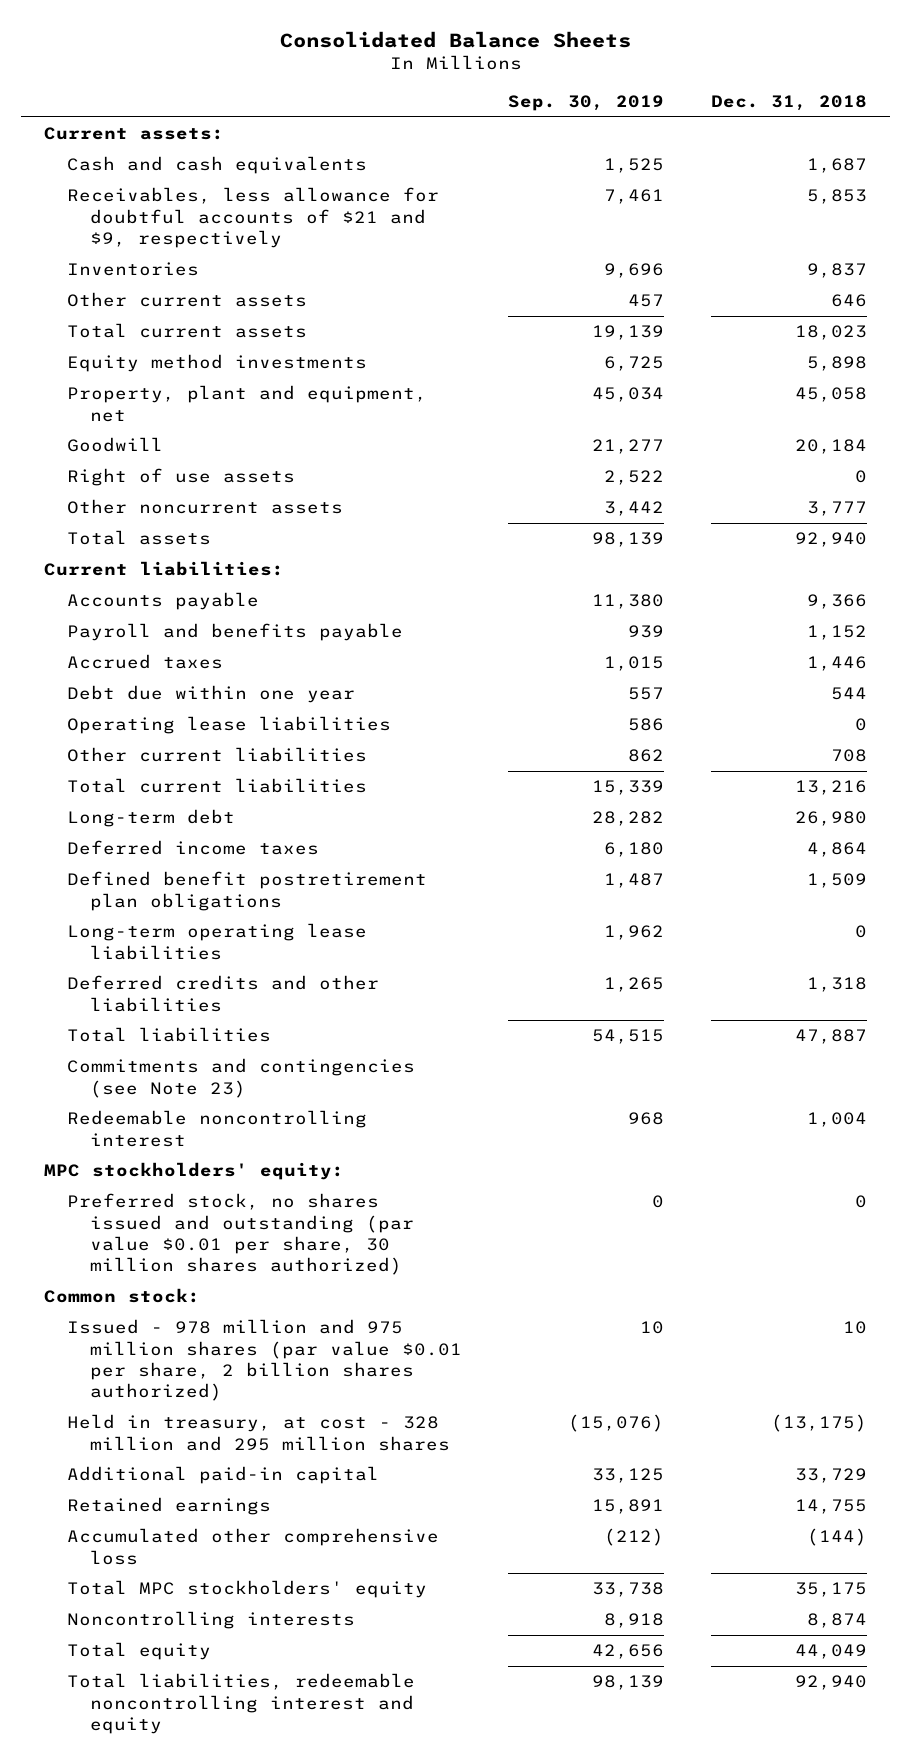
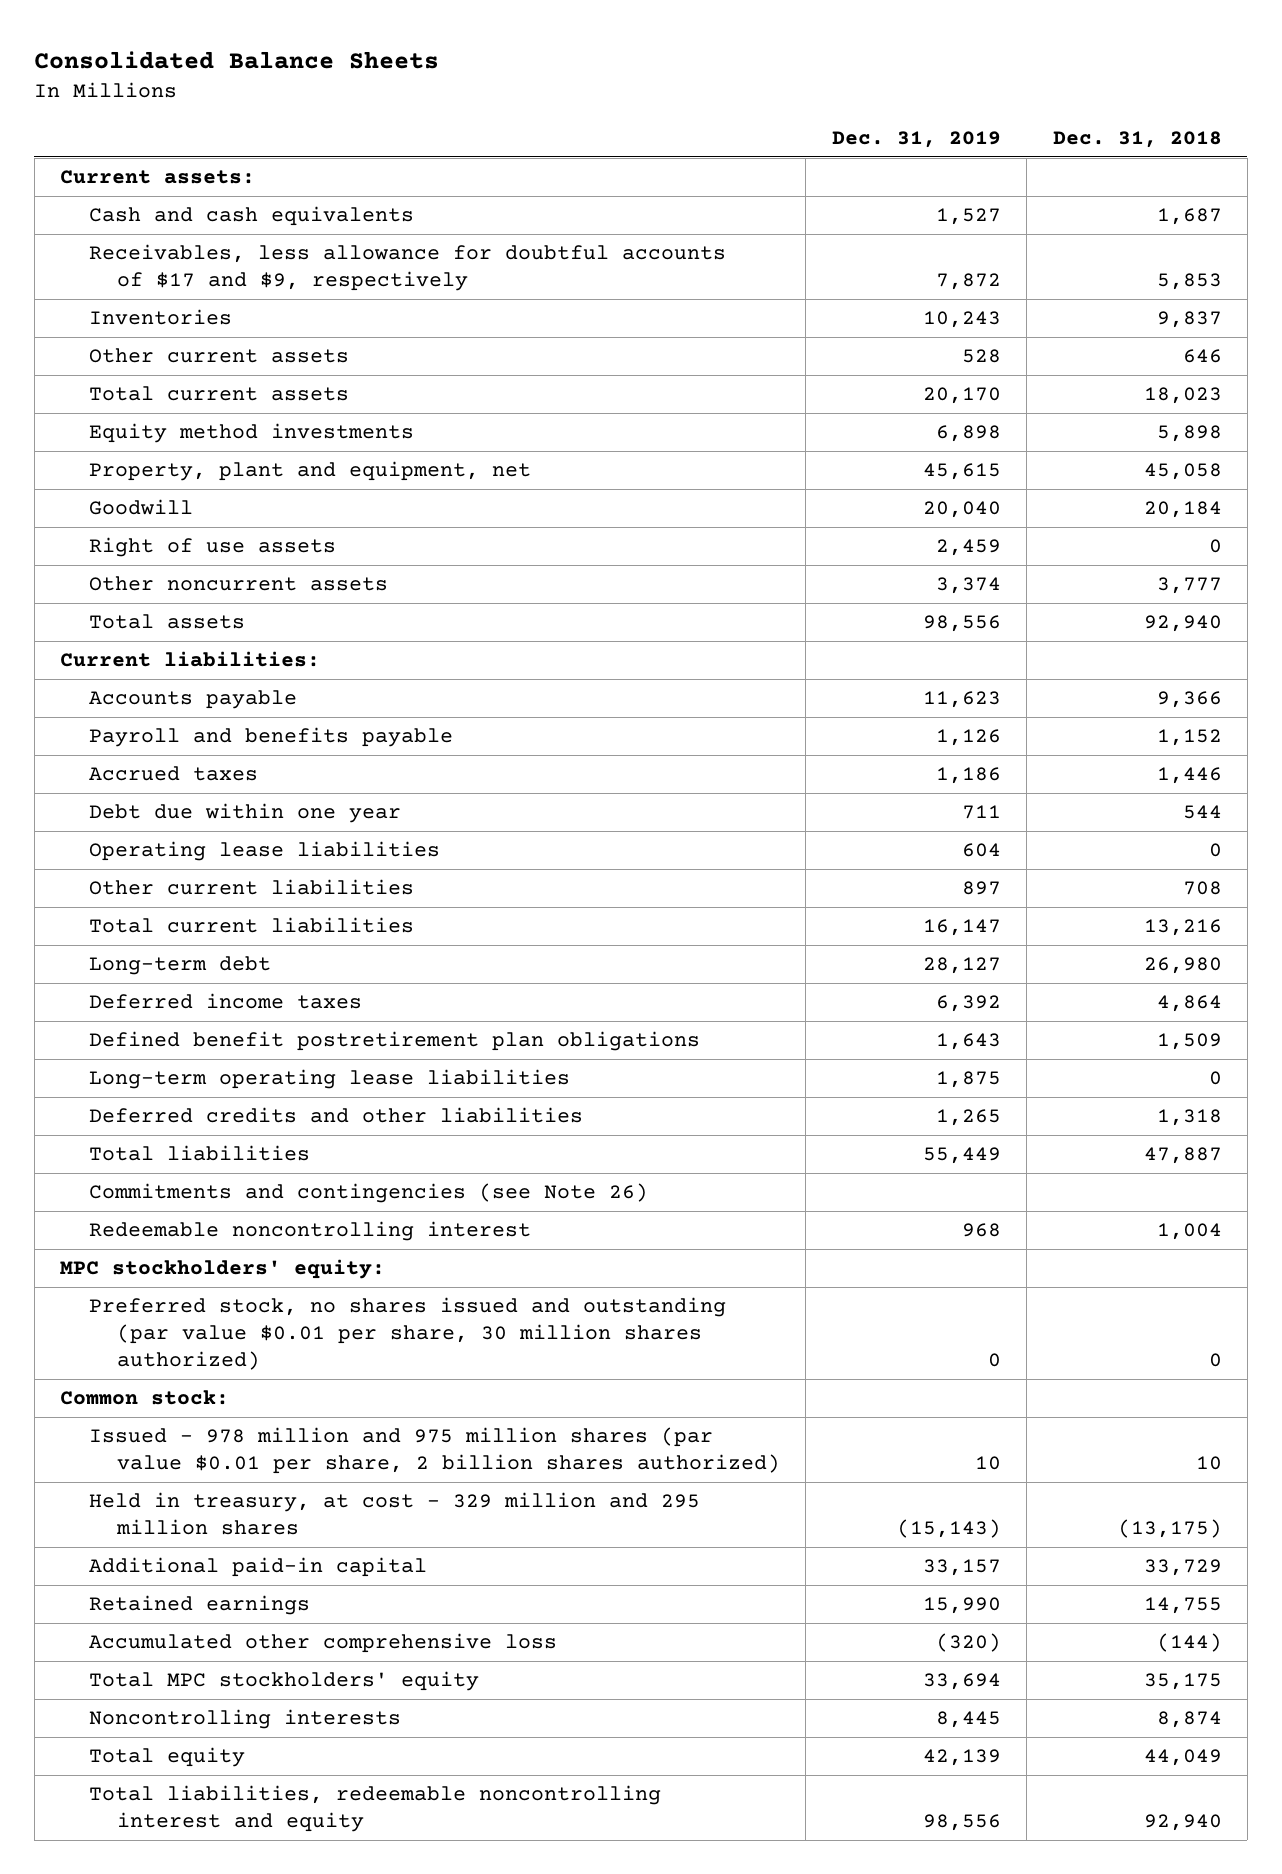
[508,94,665,111] Sep. 30, 2019 -> none
none -> [831,130,1001,148] Dec. 31, 2019
[66,187,439,248] Receivables, less allowance for doubtful accounts of $21 and $9, respectively -> [88,244,726,292] Receivables, less allowance for doubtful accounts of $17 and $9, respectively
[66,1058,415,1098] Commitments and contingencies (see Note 23) -> [88,1183,648,1204] Commitments and contingencies (see Note 26)
[66,1414,450,1451] Held in treasury, at cost - 328 million and 295 million shares -> [88,1492,700,1536] Held in treasury, at cost - 329 million and 295 million shares

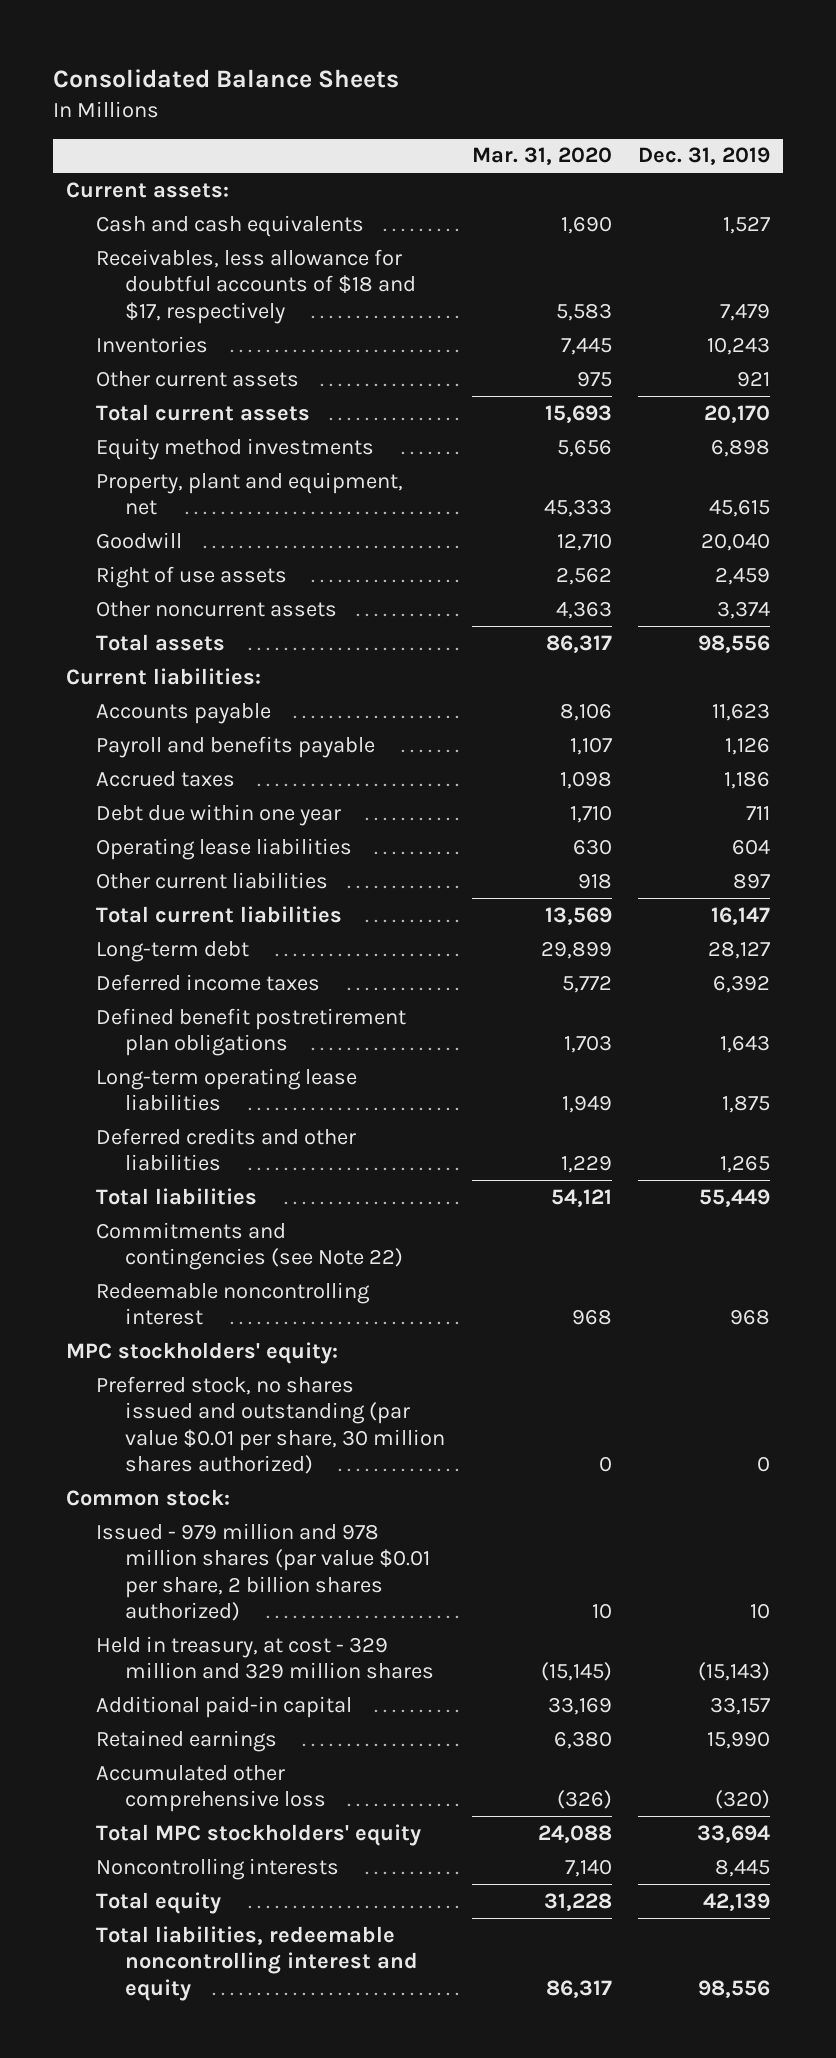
[1052,130,1222,148] Dec. 31, 2018 -> none
none -> [471,147,612,166] Mar. 31, 2020
[88,244,726,292] Receivables, less allowance for doubtful accounts of $17 and $9, respectively -> [95,248,417,324] Receivables, less allowance for doubtful accounts of $18 and $17, respectively
[935,273,1001,291] 7,872 -> [719,302,770,321] 7,479
[961,349,1001,364] 528 -> [736,370,770,387] 921
[88,1183,648,1204] Commitments and contingencies (see Note 26) -> [95,1221,404,1271] Commitments and contingencies (see Note 22)
[88,1427,781,1475] Issued - 978 million and 975 million shares (par value $0.01 per share, 2 billion shares authorized) -> [95,1522,431,1622] Issued - 979 million and 978 million shares (par value $0.01 per share, 2 billion shares authorized)
[88,1492,700,1536] Held in treasury, at cost - 329 million and 295 million shares -> [95,1635,435,1680] Held in treasury, at cost - 329 million and 329 million shares

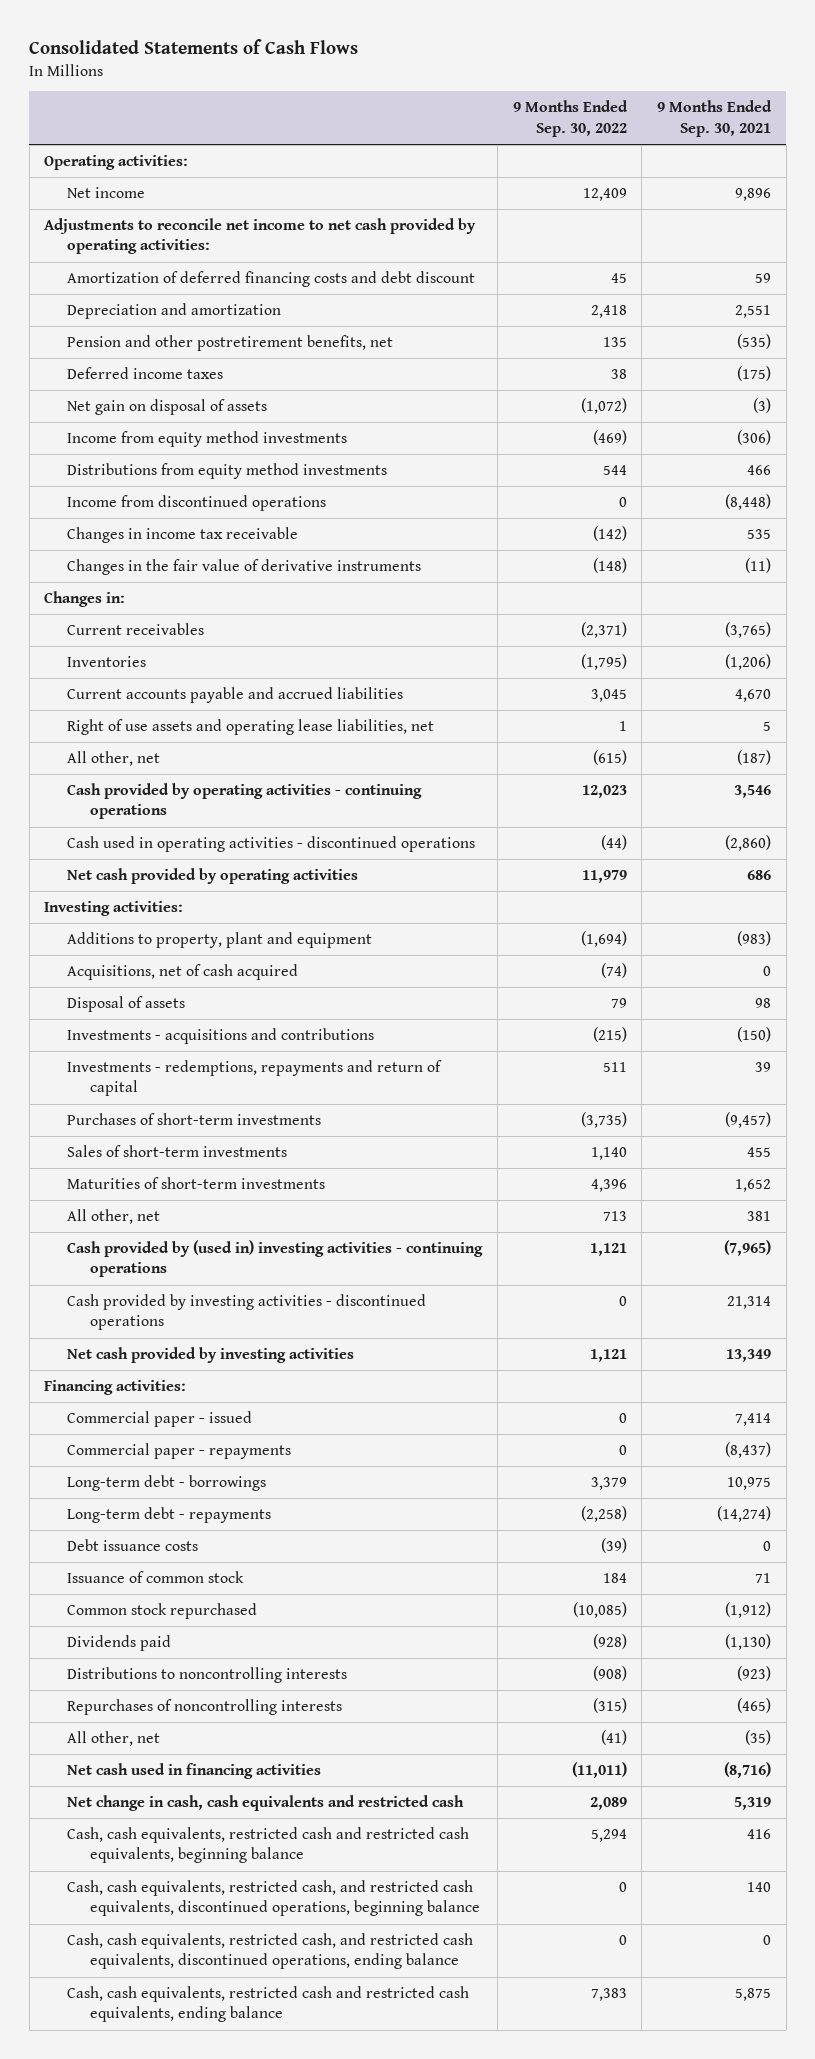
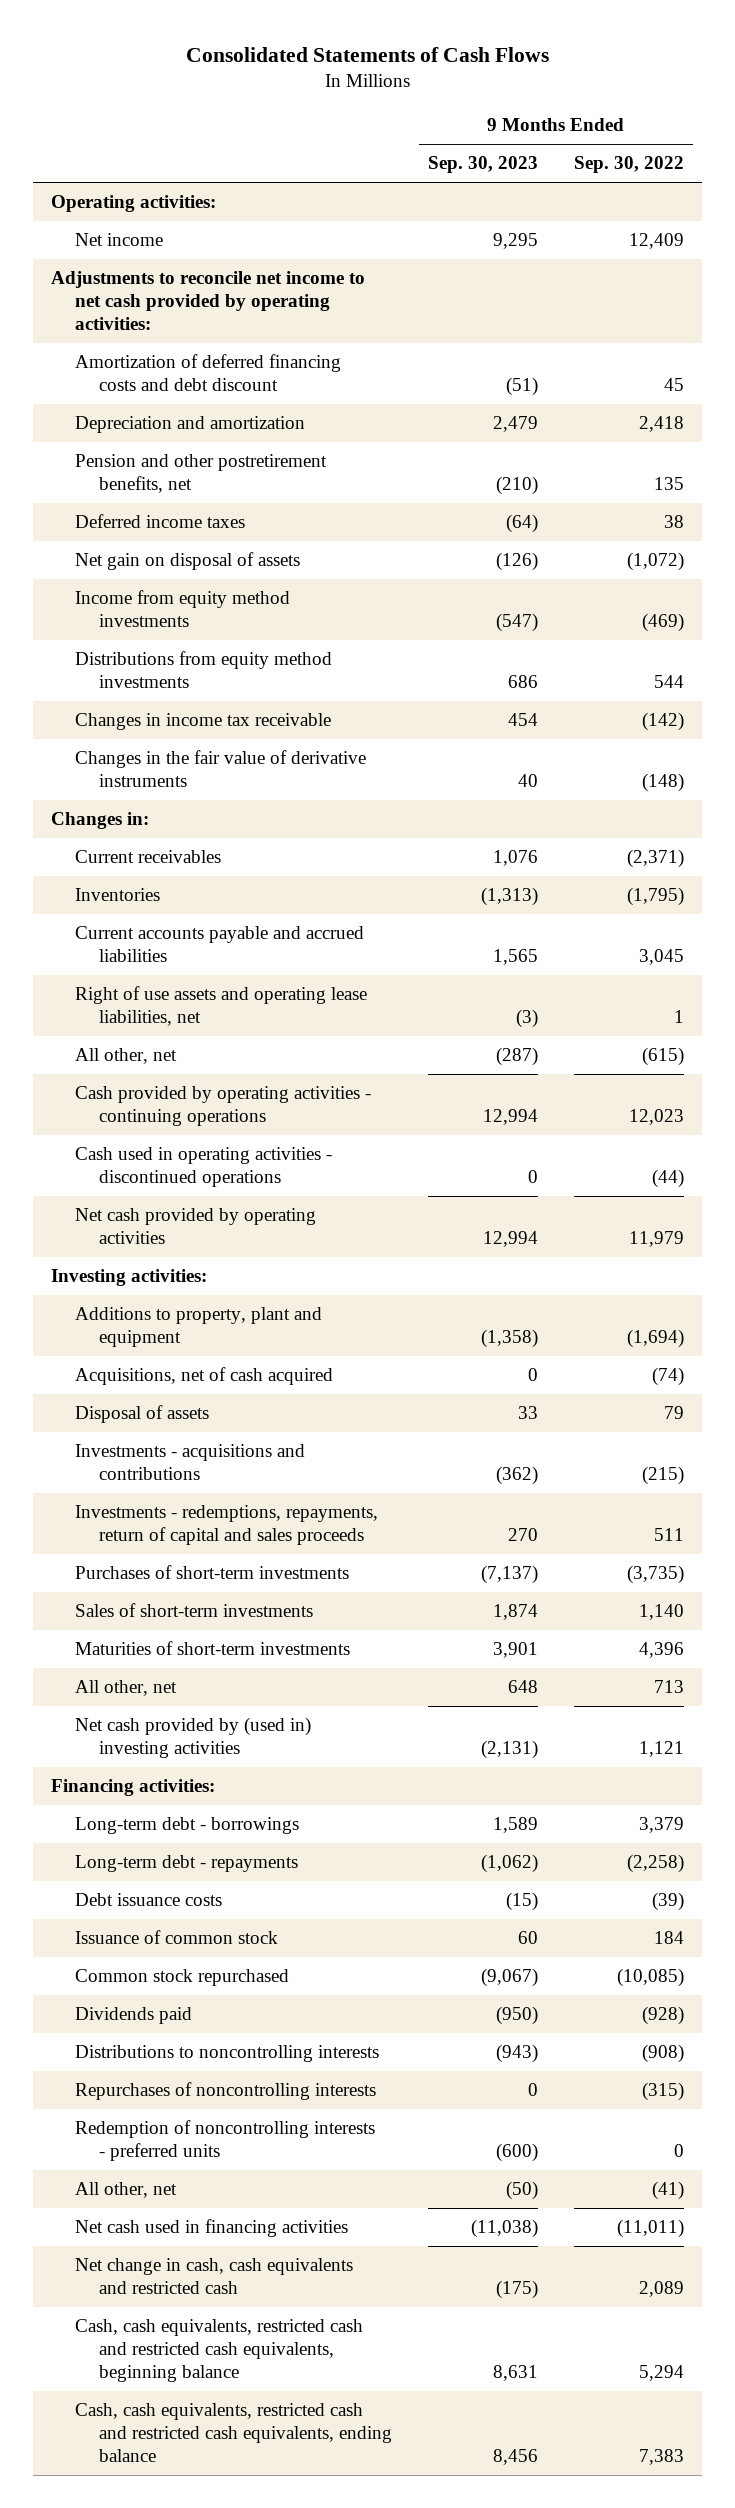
[656,100,772,137] 9 Months Ended Sep. 30, 2021 -> none
none -> [428,156,539,174] Sep. 30, 2023
[67,494,327,511] Income from discontinued operations -> none
[67,1059,443,1097] Investments - redemptions, repayments and return of capital -> [75,1505,379,1546] Investments - redemptions, repayments, return of capital and sales proceeds
[67,1239,484,1278] Cash provided by (used in) investing activities - continuing operations -> none
[67,1293,427,1331] Cash provided by investing activities - discontinued operations -> none
[67,1346,355,1363] Net cash provided by investing activities -> [75,1717,312,1759] Net cash provided by (used in) investing activities
[67,1410,253,1427] Commercial paper - issued -> none
[67,1442,292,1459] Commercial paper - repayments -> none
none -> [75,2120,376,2162] Redemption of noncontrolling interests - preferred units
[67,1879,481,1917] Cash, cash equivalents, restricted cash, and restricted cash equivalents, discontinued operations, beginning balance -> none
[67,1932,474,1970] Cash, cash equivalents, restricted cash, and restricted cash equivalents, discontinued operations, ending balance -> none

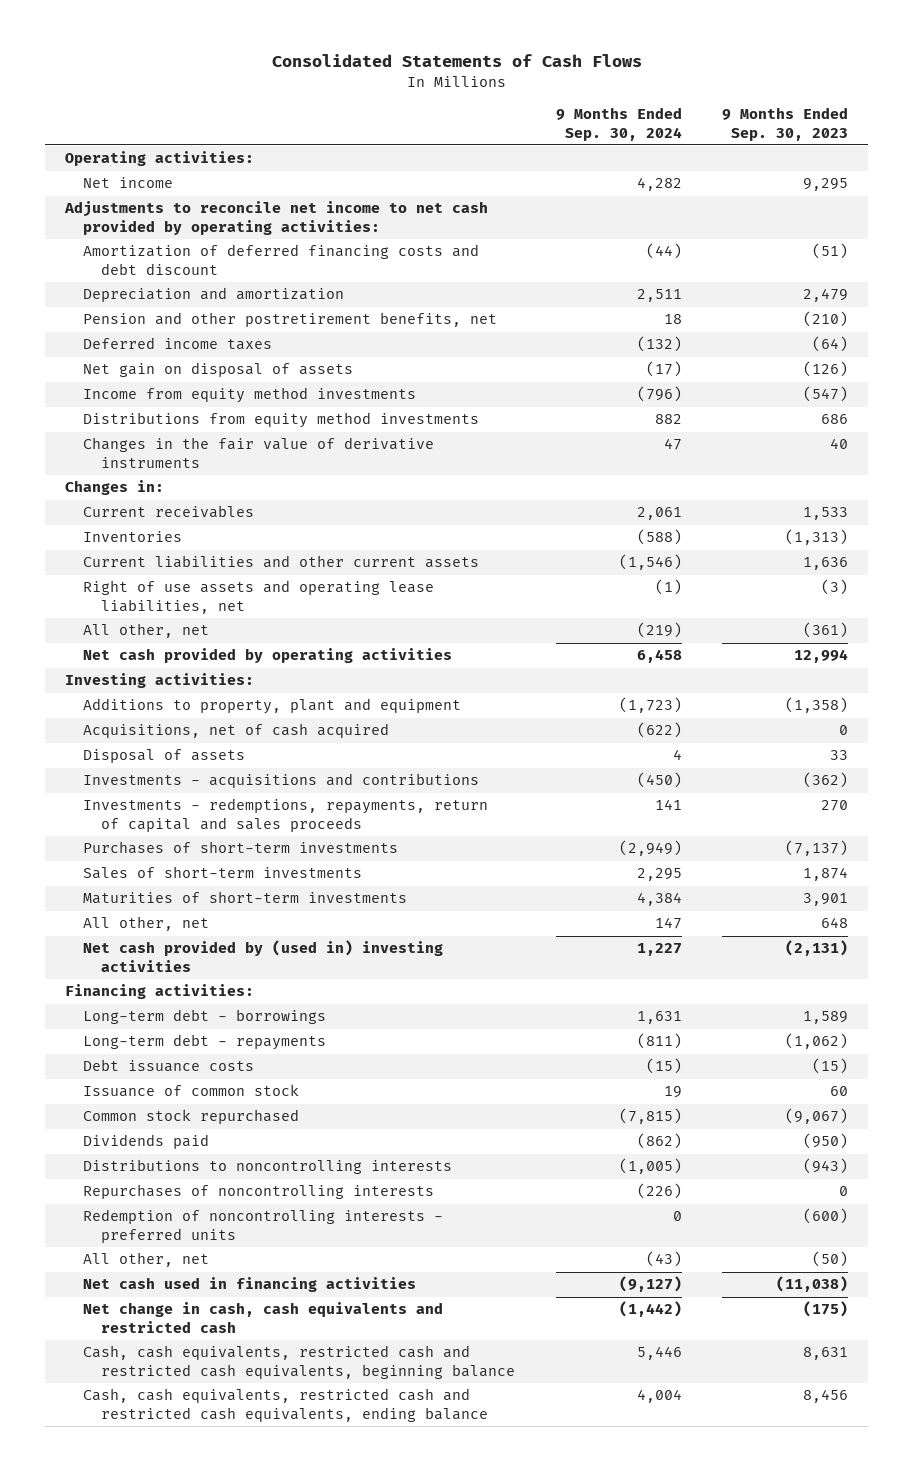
[574,156,685,174] Sep. 30, 2022 -> none
none -> [555,106,682,141] 9 Months Ended Sep. 30, 2024
[75,713,332,731] Changes in income tax receivable -> none
[493,850,539,867] 1,076 -> [803,507,849,521] 1,533
[75,926,365,963] Current accounts payable and accrued liabilities -> [83,555,480,569] Current liabilities and other current assets
[493,949,539,966] 1,565 -> [803,557,849,571] 1,636
[75,1086,372,1127] Cash provided by operating activities - continuing operations -> none
[75,1147,333,1188] Cash used in operating activities - discontinued operations -> none
[496,1047,539,1067] (287) -> [803,622,849,639] (361)

